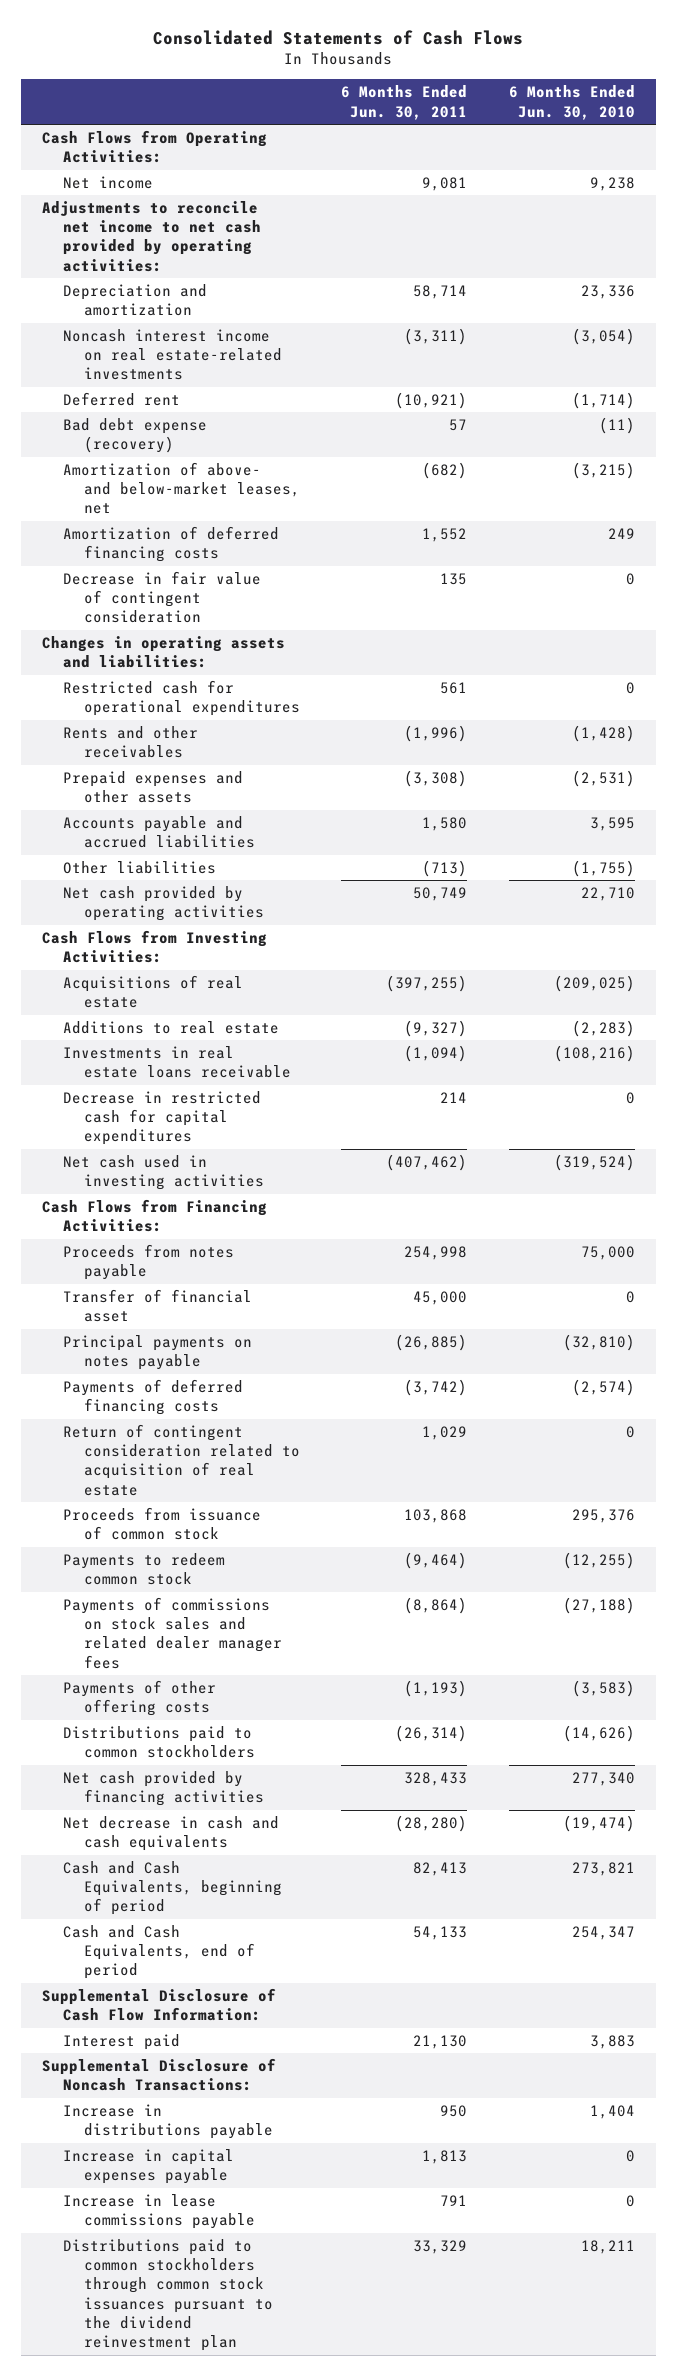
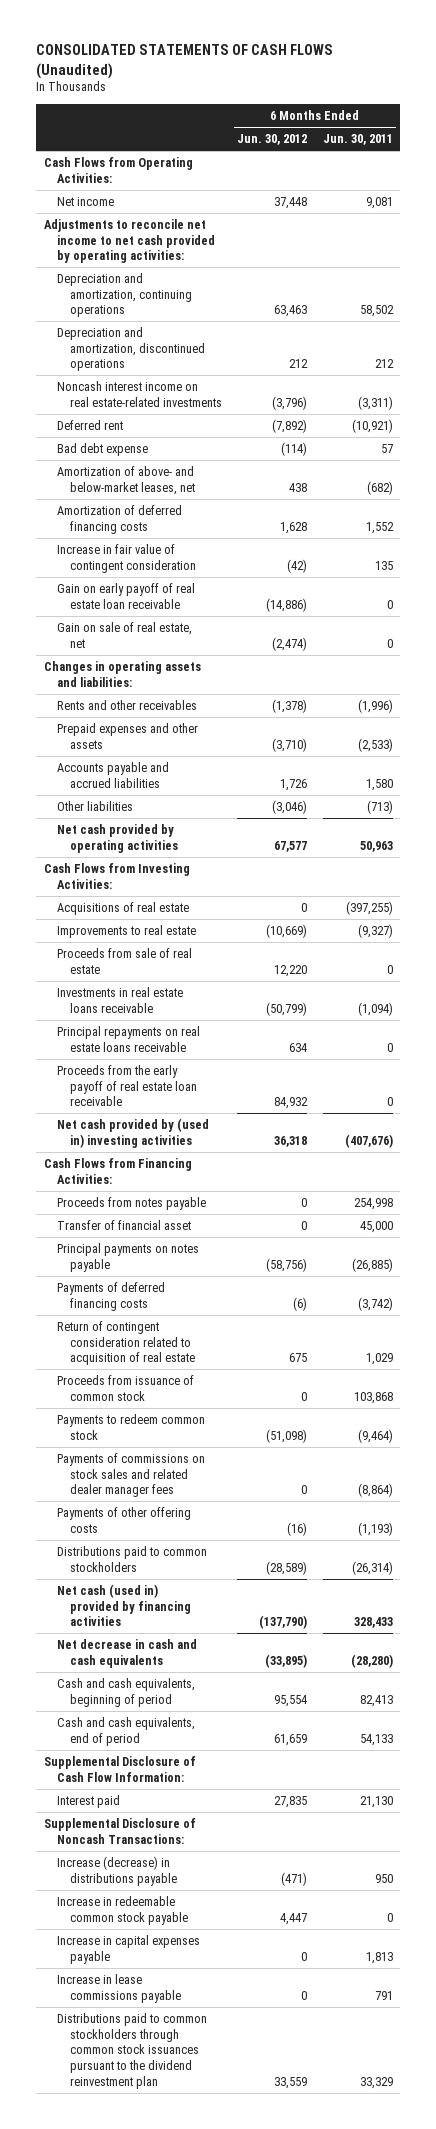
[153,30,524,46] Consolidated Statements of Cash Flows -> [36,44,334,79] CONSOLIDATED STATEMENTS OF CASH FLOWS (Unaudited)
[508,85,635,120] 6 Months Ended Jun. 30, 2010 -> none
none -> [237,134,308,146] Jun. 30, 2012
[62,283,207,317] Depreciation and amortization -> [57,272,193,318] Depreciation and amortization, continuing operations
[413,284,468,299] 58,714 -> [359,305,394,318] 58,502
none -> [57,326,206,372] Depreciation and amortization, discontinued operations
[62,417,207,454] Bad debt expense (recovery) -> [57,442,149,456] Bad debt expense
[62,570,261,624] Decrease in fair value of contingent consideration -> [57,543,197,573] Increase in fair value of contingent consideration
none -> [57,582,196,609] Gain on early payoff of real estate loan receivable
none -> [57,621,193,648] Gain on sale of real estate, net
[62,679,300,717] Restricted cash for operational expenditures -> none
[404,769,468,787] (3,308) -> [357,737,393,752] (2,533)
[413,886,468,901] 50,749 -> [359,840,393,852] 50,963
[62,1020,279,1034] Additions to real estate -> [57,924,197,938] Improvements to real estate
none -> [57,947,193,974] Proceeds from sale of real estate
[62,1090,261,1146] Decrease in restricted cash for capital expenditures -> none
none -> [57,1025,201,1052] Principal repayments on real estate loans receivable
none -> [57,1064,198,1107] Proceeds from the early payoff of real estate loan receivable
[62,1154,264,1191] Net cash used in investing activities -> [57,1117,210,1148] Net cash provided by (used in) investing activities
[386,1153,468,1171] (407,462) -> [344,1133,393,1148] (407,676)
[62,1770,264,1807] Net cash provided by financing activities -> [57,1583,192,1627] Net cash (used in) provided by financing activities
[62,1860,282,1916] Cash and Cash Equivalents, beginning of period -> [57,1677,196,1707] Cash and cash equivalents, beginning of period
[62,1924,255,1980] Cash and Cash Equivalents, end of period -> [57,1716,196,1746] Cash and cash equivalents, end of period
[62,2103,273,2140] Increase in distributions payable -> [57,1855,178,1886] Increase (decrease) in distributions payable
none -> [57,1895,189,1925] Increase in redeemable common stock payable

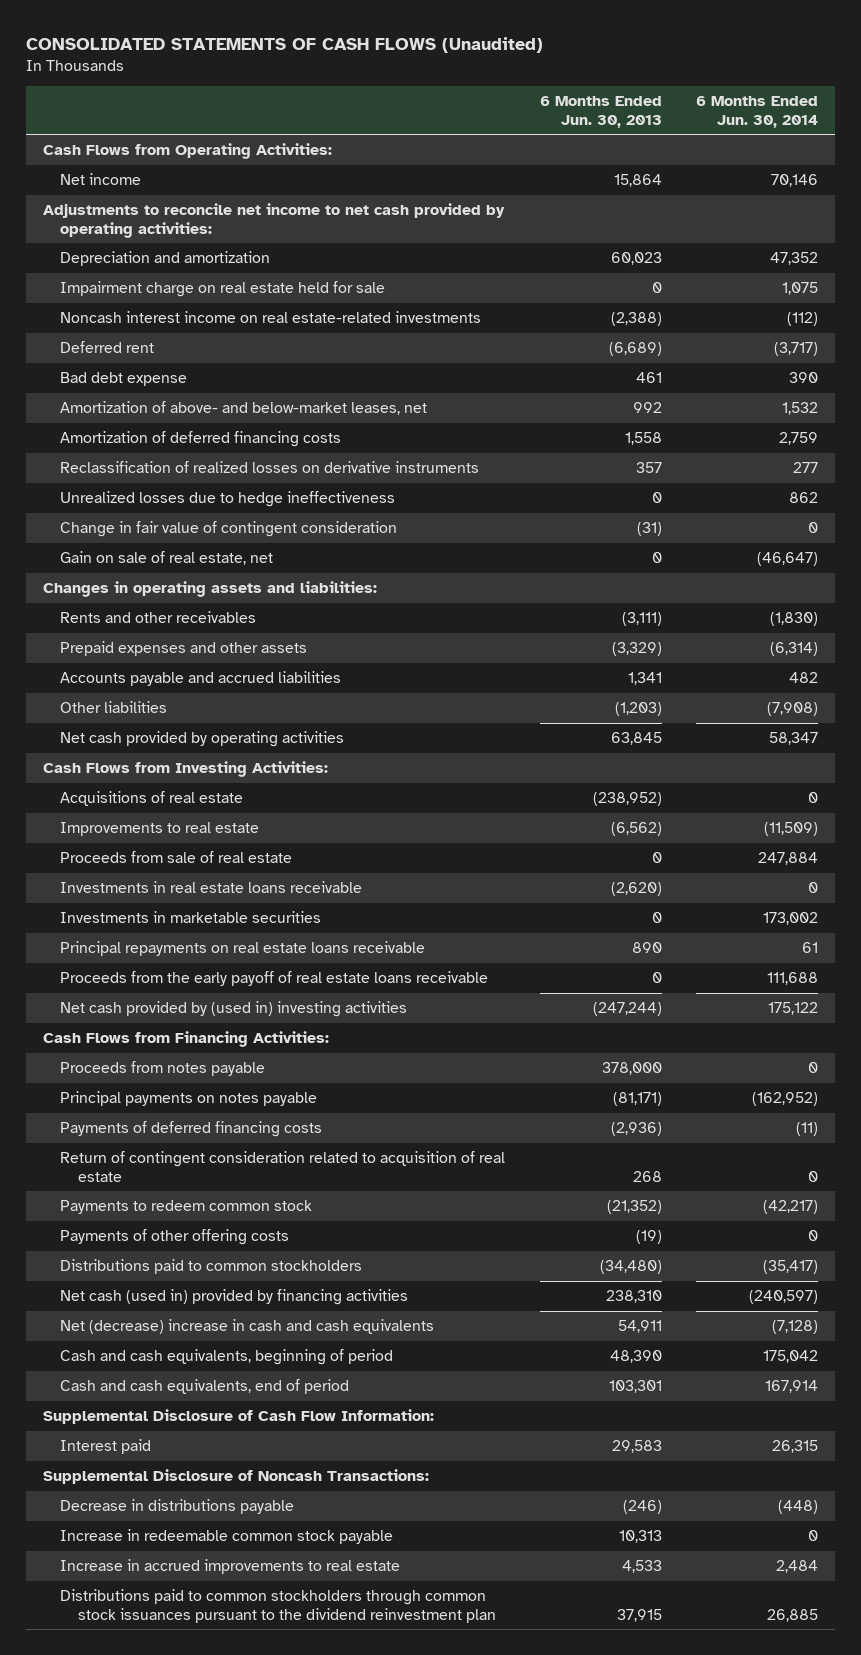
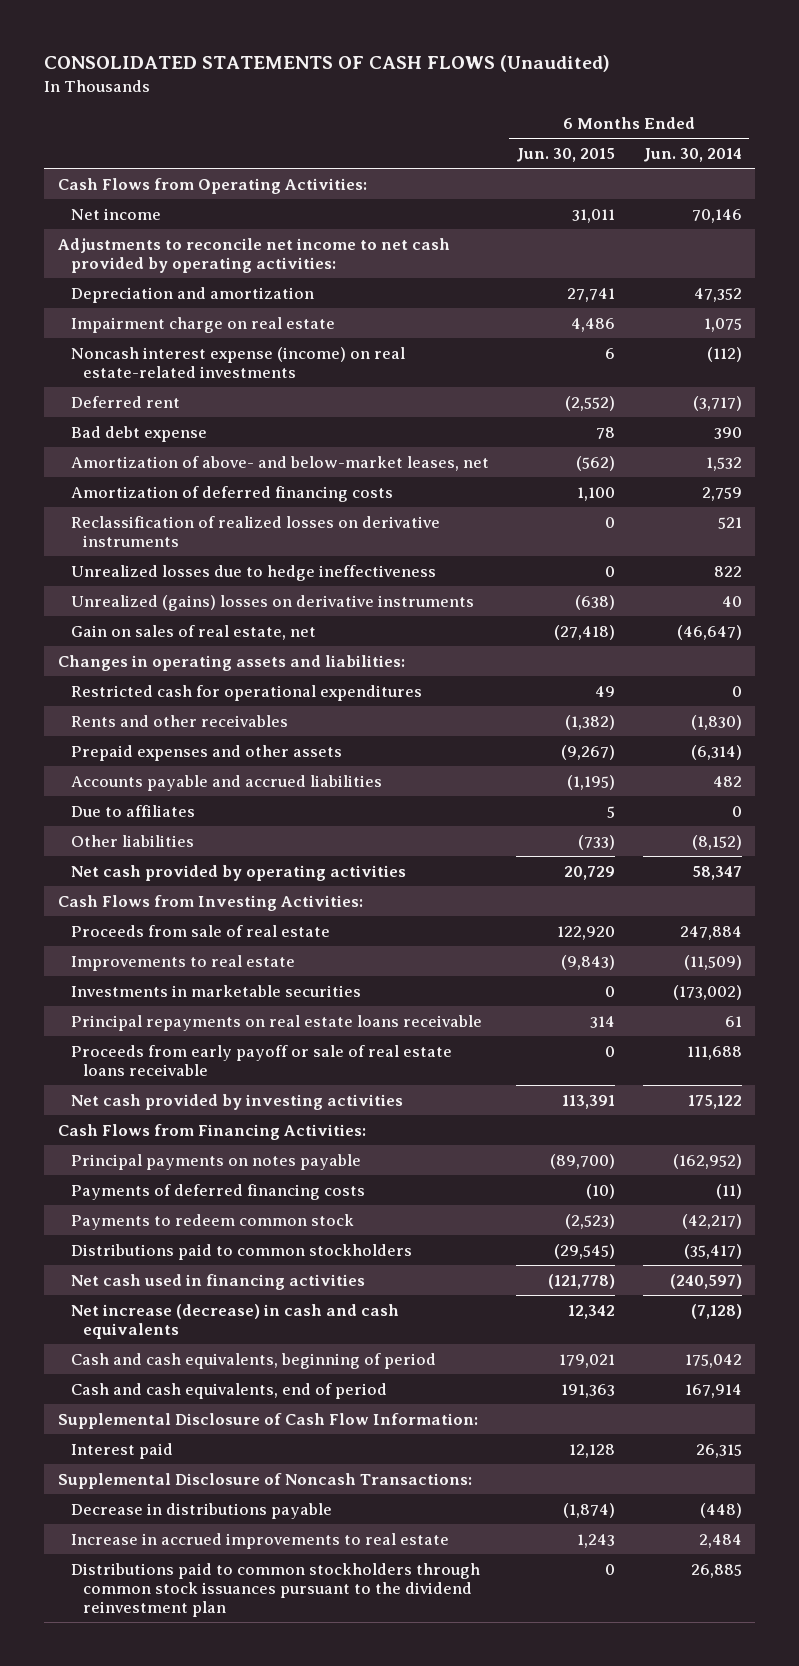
[539,95,662,128] 6 Months Ended Jun. 30, 2013 -> none
none -> [516,147,616,162] Jun. 30, 2015
[60,280,386,297] Impairment charge on real estate held for sale -> [70,316,335,333] Impairment charge on real estate
[60,310,482,323] Noncash interest income on real estate-related investments -> [70,346,405,378] Noncash interest expense (income) on real estate-related investments
[60,520,398,537] Change in fair value of contingent consideration -> none
[792,461,818,473] 277 -> [717,516,742,529] 521
[788,491,818,503] 862 -> [713,565,742,577] 822
none -> [70,594,474,611] Unrealized (gains) losses on derivative instruments
[60,550,274,565] Gain on sale of real estate, net -> [70,624,316,640] Gain on sales of real estate, net
none -> [70,684,422,701] Restricted cash for operational expenditures
none -> [70,804,195,817] Due to affiliates
[766,701,818,716] (7,908) -> [691,834,742,850] (8,152)
[60,790,244,806] Acquisitions of real estate -> none
[60,880,363,893] Investments in real estate loans receivable -> none
[60,821,260,836] Improvements to real estate -> [70,954,295,971] Improvements to real estate
[762,911,818,925] 173,002 -> [672,984,742,1000] (173,002)
[60,970,489,986] Proceeds from the early payoff of real estate loans receivable -> [70,1044,452,1076] Proceeds from early payoff or sale of real estate loans receivable
[60,1000,408,1017] Net cash provided by (used in) investing activities -> [70,1093,403,1110] Net cash provided by investing activities
[60,1060,266,1076] Proceeds from notes payable -> none
[60,1150,506,1182] Return of contingent consideration related to acquisition of real estate -> none
[60,1228,290,1245] Payments of other offering costs -> none
[60,1288,409,1305] Net cash (used in) provided by financing activities -> [70,1273,365,1290] Net cash used in financing activities
[60,1318,435,1334] Net (decrease) increase in cash and cash equivalents -> [70,1303,399,1339] Net increase (decrease) in cash and cash equivalents
[60,1528,394,1544] Increase in redeemable common stock payable -> none

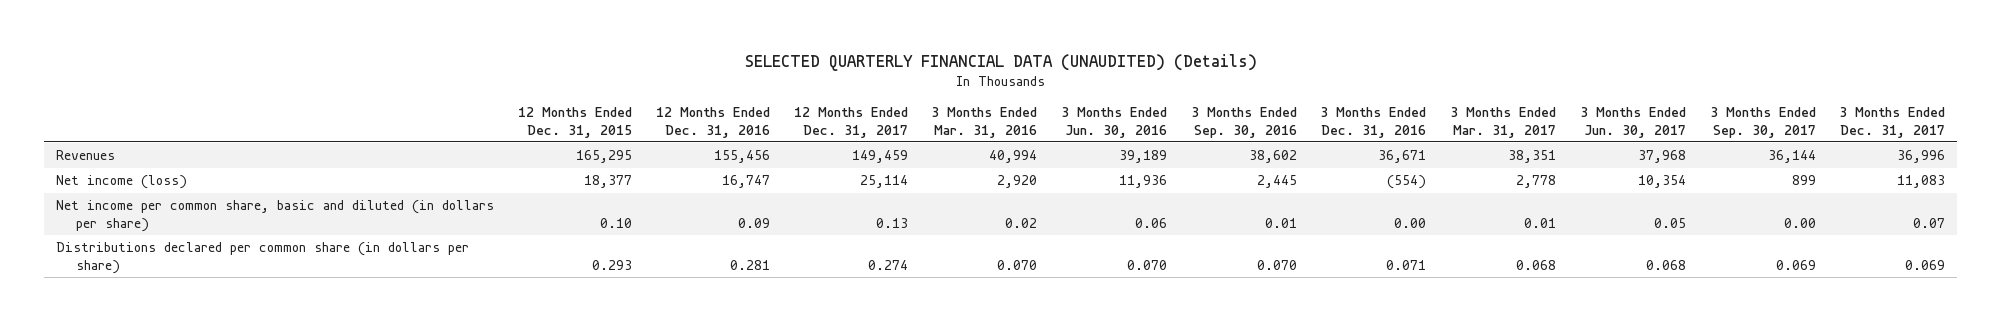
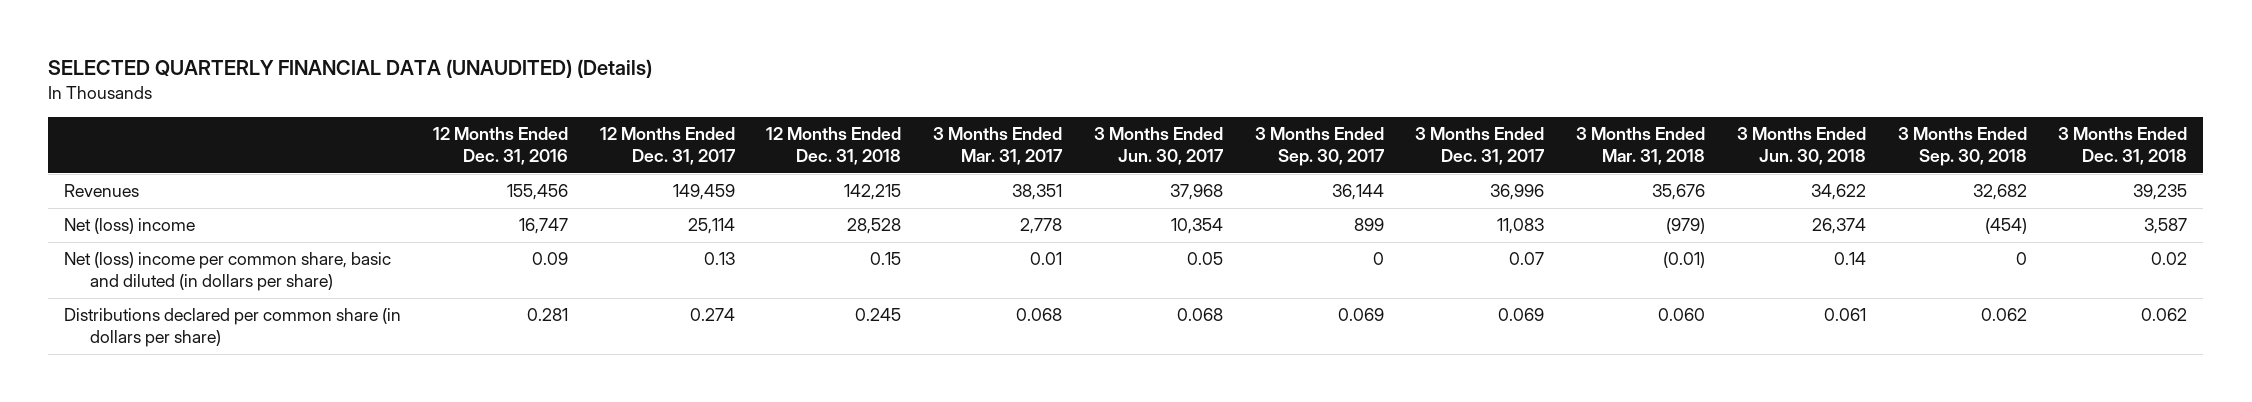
[518,107,633,138] 12 Months Ended Dec. 31, 2015 -> none
[931,107,1038,138] 3 Months Ended Mar. 31, 2016 -> none
[1060,107,1167,138] 3 Months Ended Jun. 30, 2016 -> none
[1190,107,1297,138] 3 Months Ended Sep. 30, 2016 -> none
[1320,107,1427,138] 3 Months Ended Dec. 31, 2016 -> none
none -> [766,126,902,165] 12 Months Ended Dec. 31, 2018
none -> [1576,126,1706,165] 3 Months Ended Mar. 31, 2018
none -> [1736,126,1866,165] 3 Months Ended Jun. 30, 2018
none -> [1897,126,2027,166] 3 Months Ended Sep. 30, 2018
none -> [2058,126,2188,165] 3 Months Ended Dec. 31, 2018
[56,175,188,190] Net income (loss) -> [64,218,196,235] Net (loss) income
[56,200,495,232] Net income per common share, basic and diluted (in dollars per share) -> [64,252,392,292] Net (loss) income per common share, basic and diluted (in dollars per share)
[1783,217,1816,228] 0.00 -> [1372,252,1384,266] 0

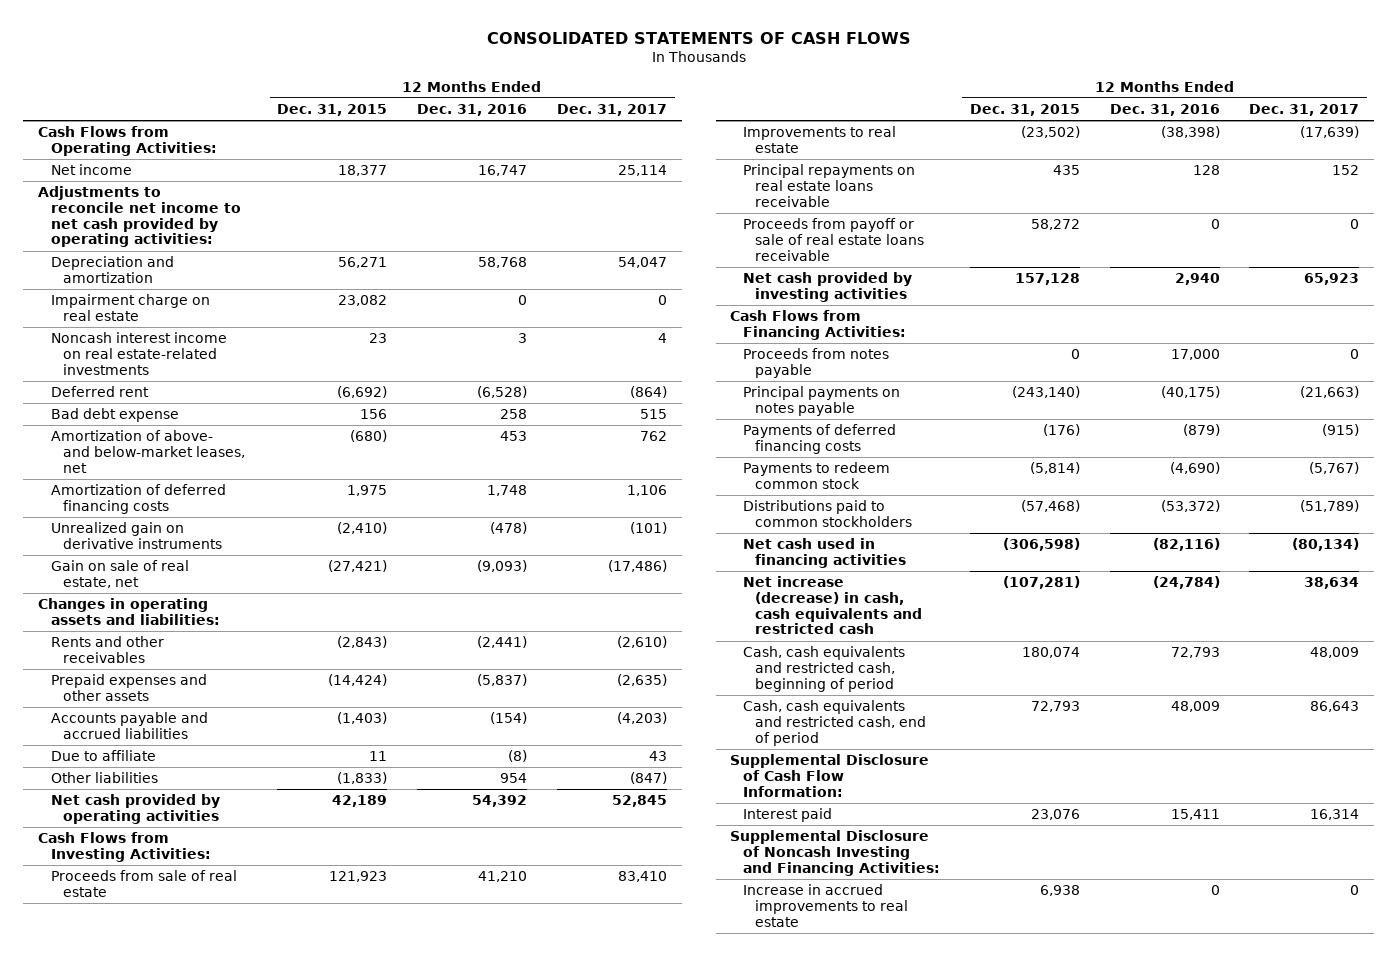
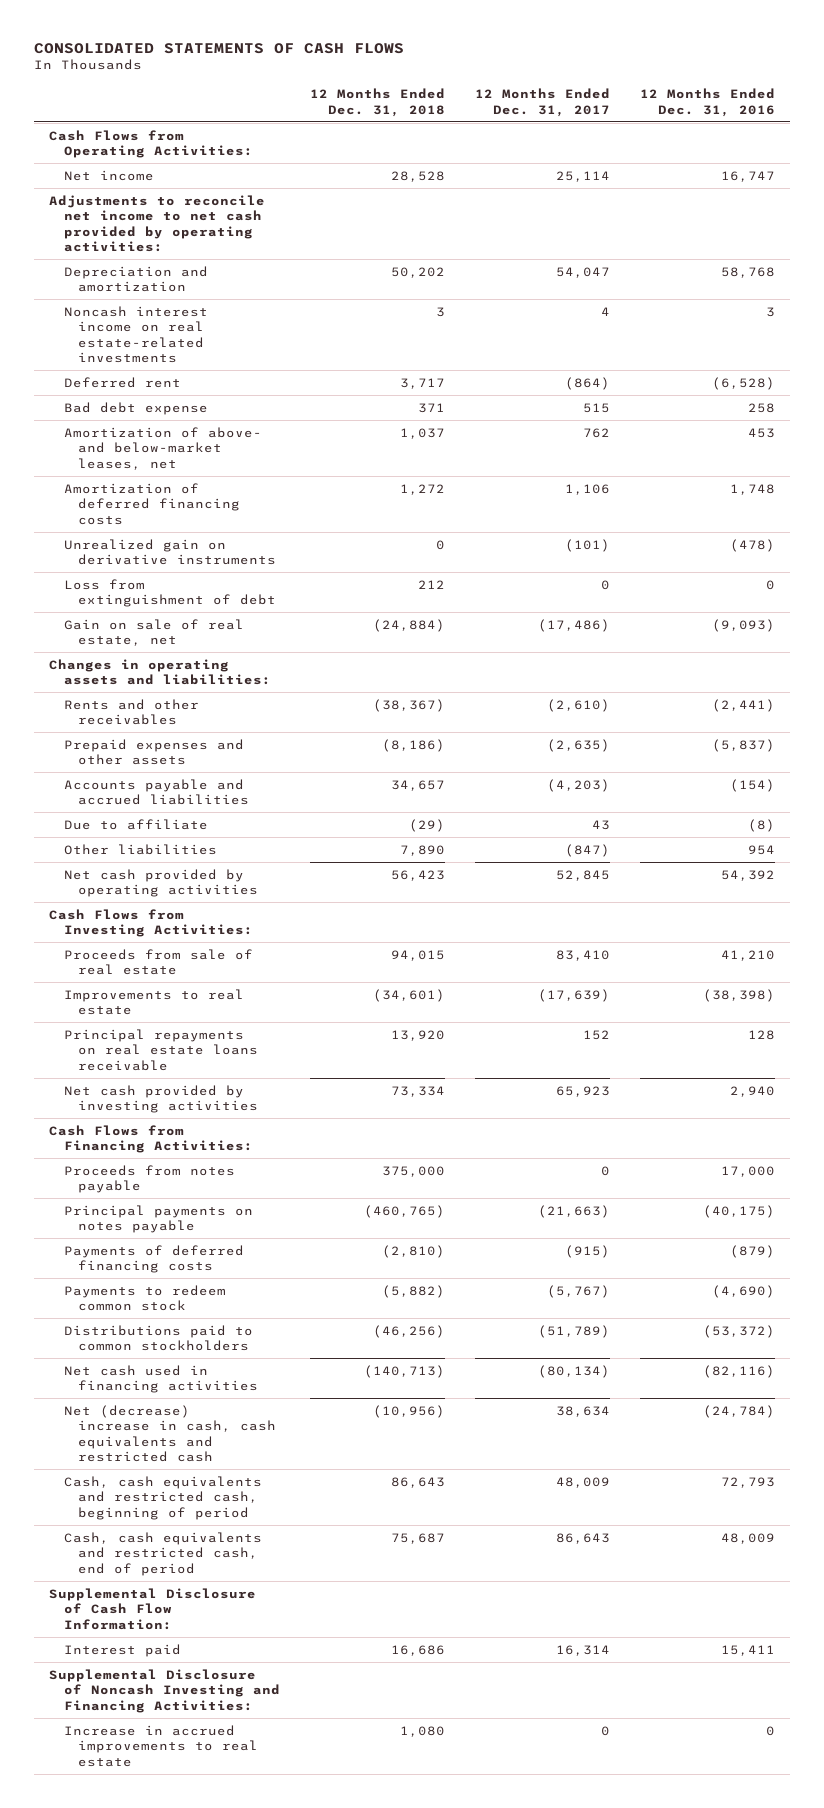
[277,104,388,117] Dec. 31, 2015 -> none
none -> [309,88,445,117] 12 Months Ended Dec. 31, 2018
[50,294,210,321] Impairment charge on real estate -> none
none -> [63,578,277,608] Loss from extinguishment of debt
[742,218,925,261] Proceeds from payoff or sale of real estate loans receivable -> none
[742,576,923,635] Net increase (decrease) in cash, cash equivalents and restricted cash -> [63,1404,277,1463] Net (decrease) increase in cash, cash equivalents and restricted cash

